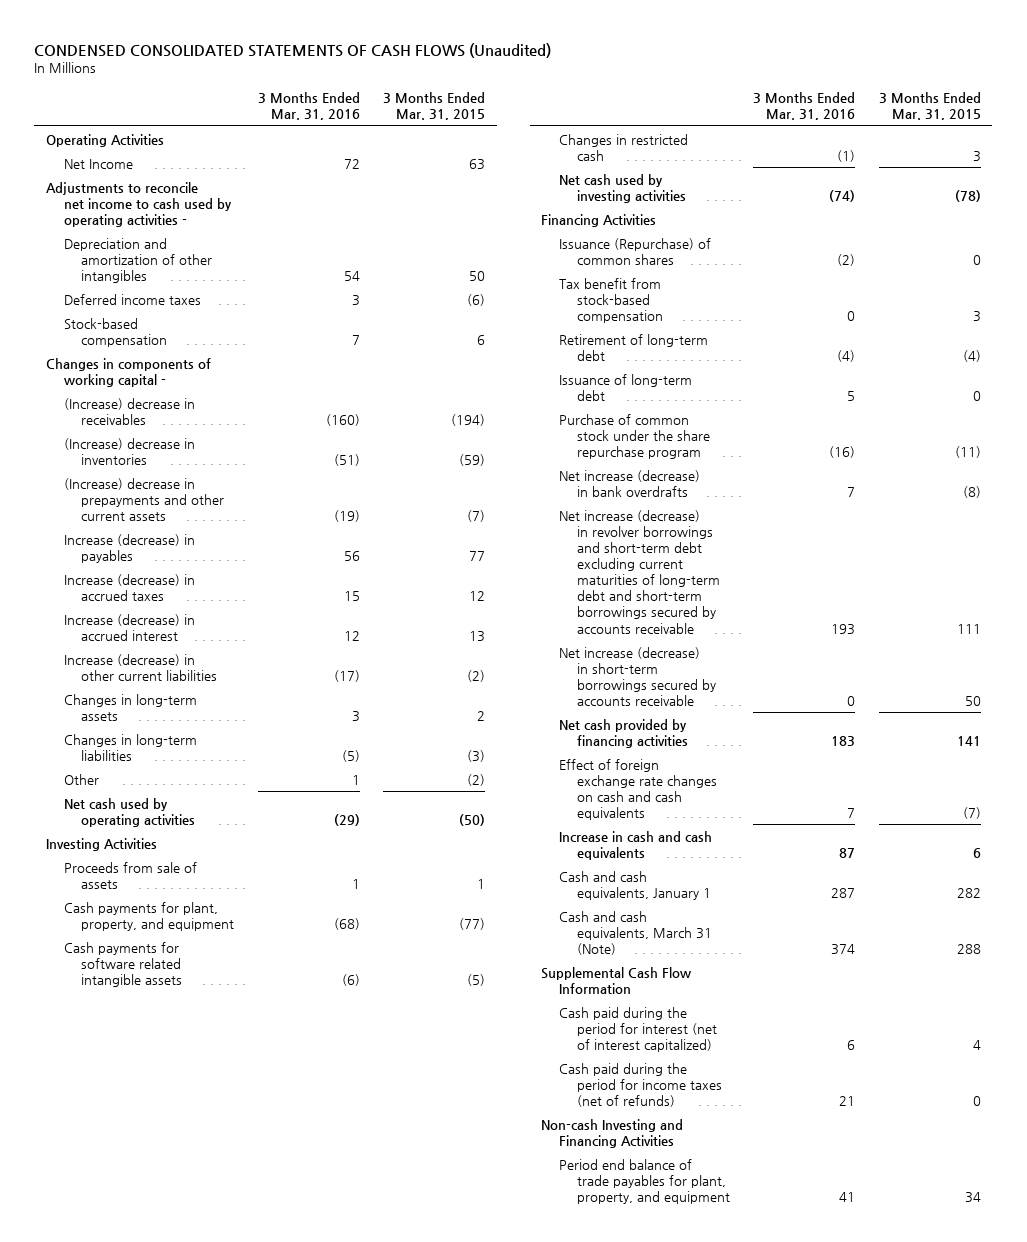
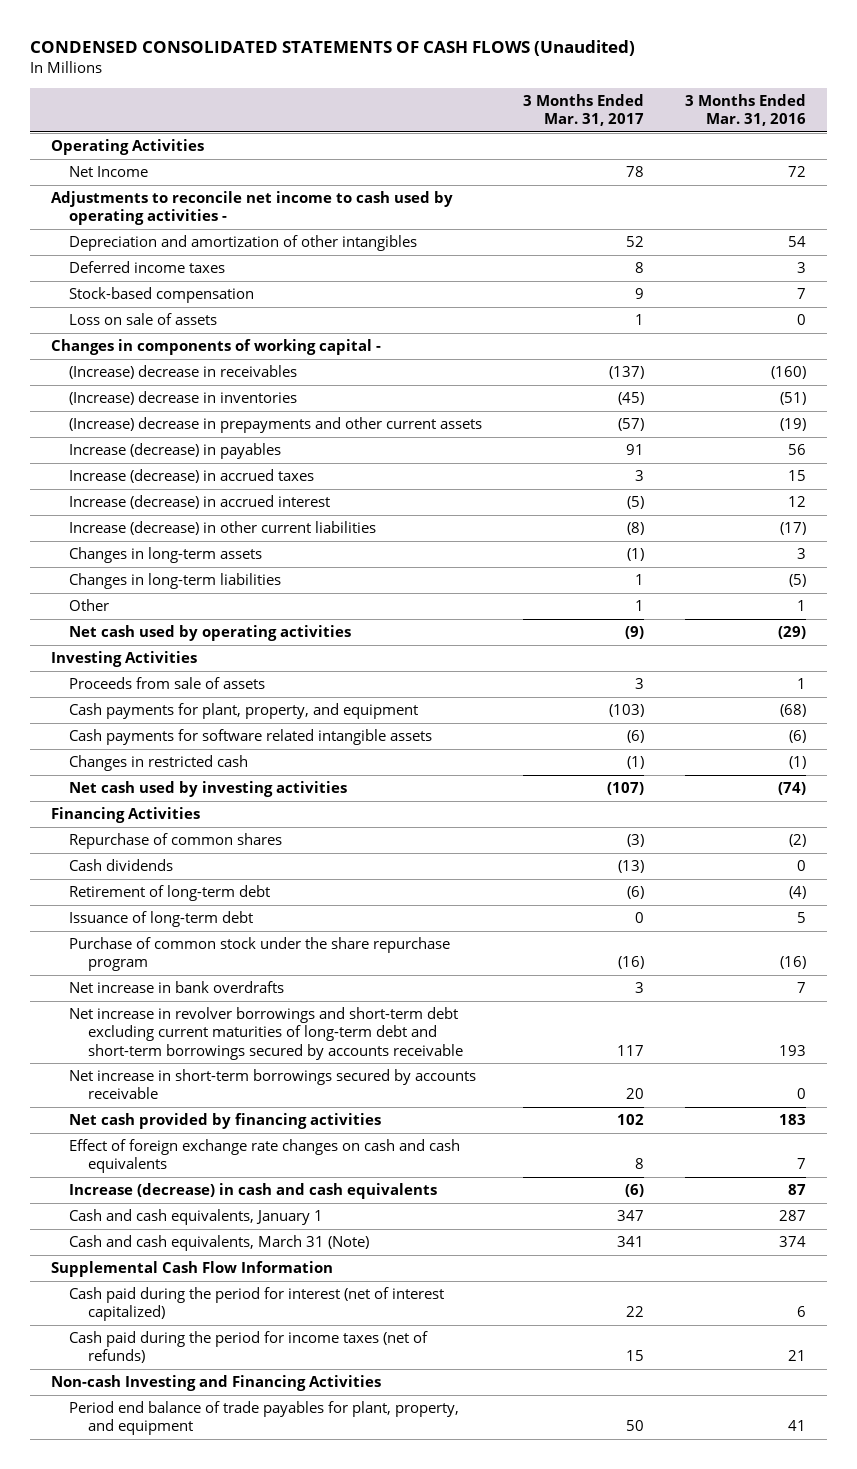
[383,92,486,121] 3 Months Ended Mar. 31, 2015 -> none
none -> [523,93,645,127] 3 Months Ended Mar. 31, 2017
none -> [69,313,218,326] Loss on sale of assets
[559,277,664,323] Tax benefit from stock-based compensation -> none
[559,237,712,265] Issuance (Repurchase) of common shares -> [69,833,283,850] Repurchase of common shares
none -> [69,859,174,872] Cash dividends
[559,469,701,497] Net increase (decrease) in bank overdrafts -> [69,981,285,994] Net increase in bank overdrafts
[559,509,721,634] Net increase (decrease) in revolver borrowings and short-term debt excluding current maturities of long-term debt and short-term borrowings secured by accounts receivable -> [69,1007,463,1060] Net increase in revolver borrowings and short-term debt excluding current maturities of long-term debt and short-term borrowings secured by accounts receivable
[559,646,717,706] Net increase (decrease) in short-term borrowings secured by accounts receivable -> [69,1069,477,1100] Net increase in short-term borrowings secured by accounts receivable
[559,830,713,860] Increase in cash and cash equivalents -> [69,1183,438,1200] Increase (decrease) in cash and cash equivalents

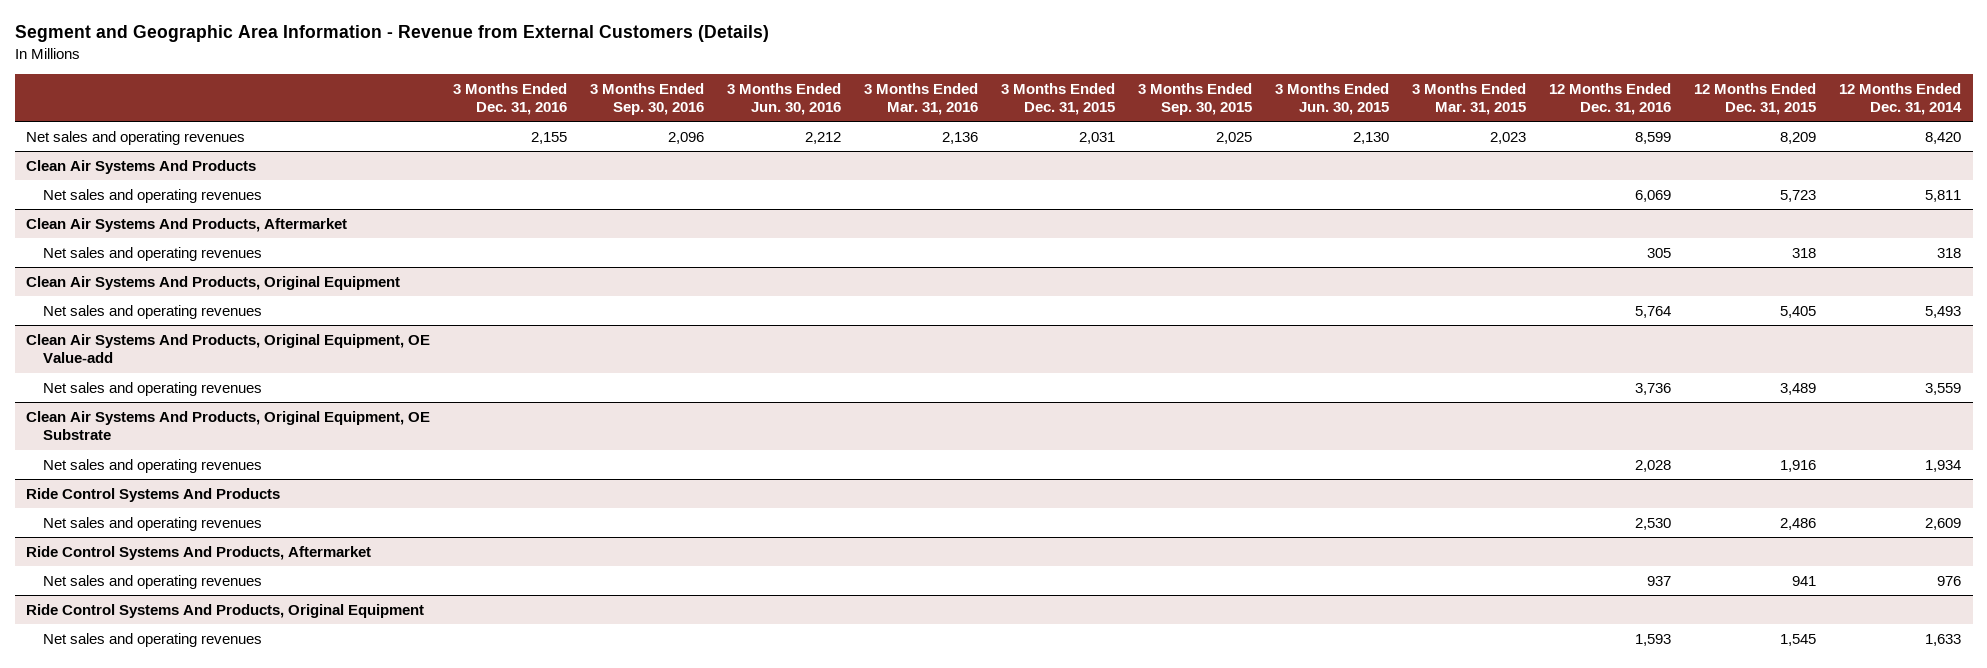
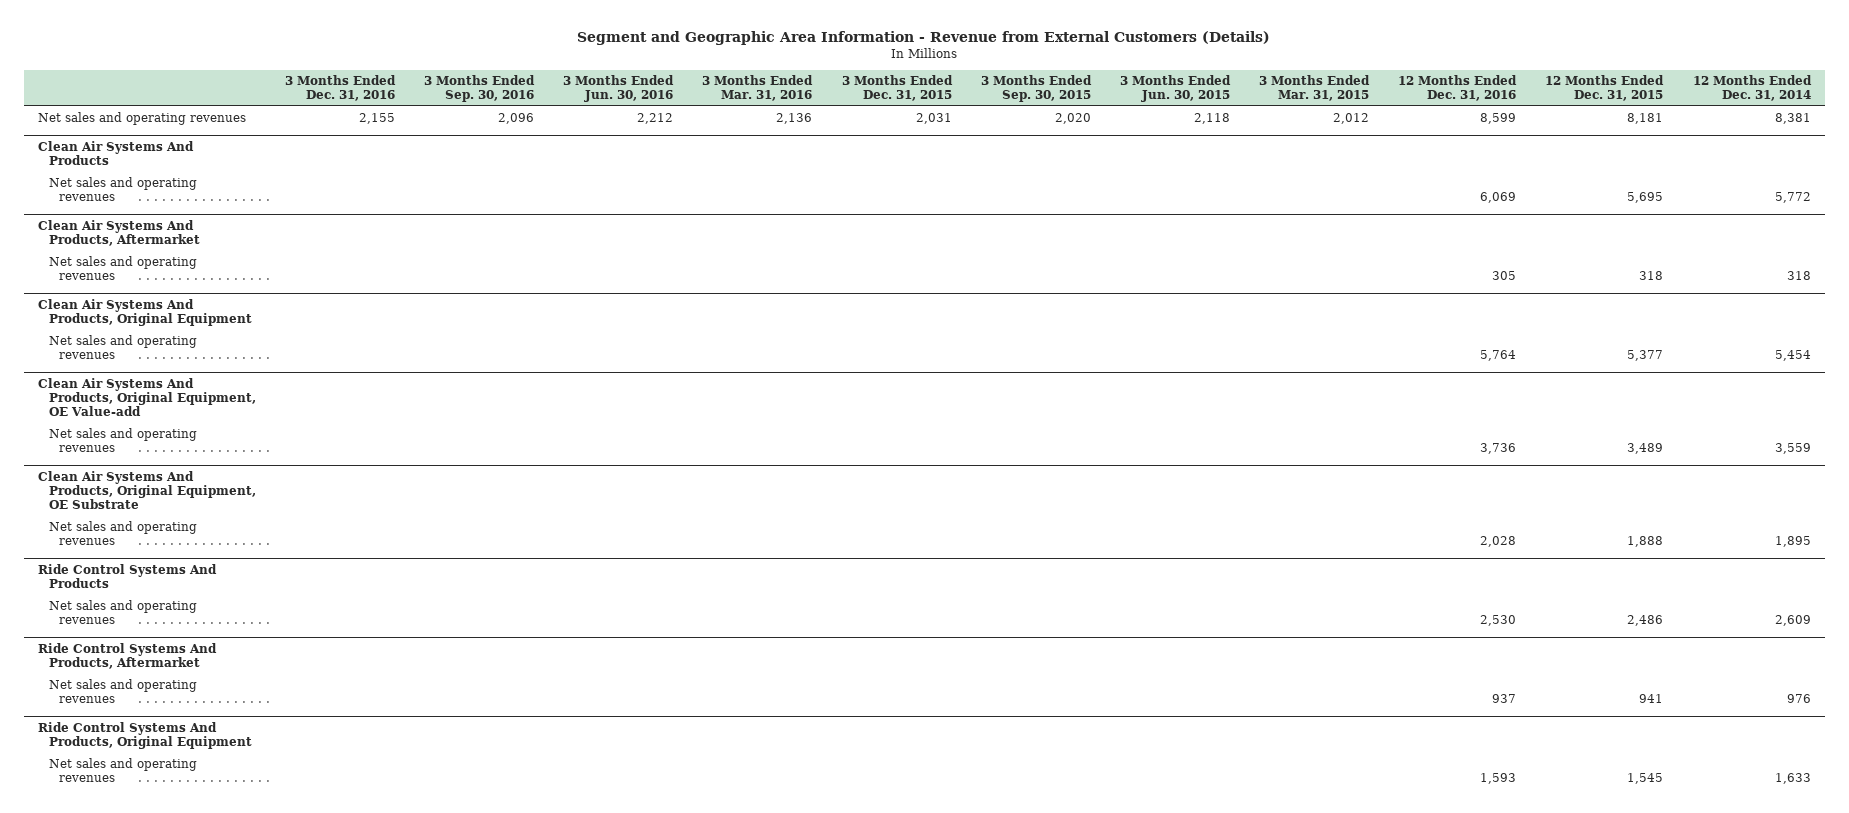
[1216,131,1253,144] 2,025 -> [1054,113,1091,125] 2,020
[1353,131,1390,144] 2,130 -> [1193,113,1230,125] 2,118
[1490,131,1527,144] 2,023 -> [1333,113,1370,125] 2,012
[1780,131,1817,144] 8,209 -> [1627,113,1664,125] 8,181
[1925,131,1962,144] 8,420 -> [1774,113,1811,125] 8,381
[1780,189,1817,202] 5,723 -> [1627,192,1664,204] 5,695
[1925,189,1962,202] 5,811 -> [1774,192,1811,204] 5,772
[1780,305,1817,318] 5,405 -> [1627,350,1664,362] 5,377
[1925,305,1962,318] 5,493 -> [1774,350,1811,362] 5,454
[1780,459,1817,472] 1,916 -> [1627,536,1664,548] 1,888
[1925,459,1962,472] 1,934 -> [1774,536,1811,548] 1,895

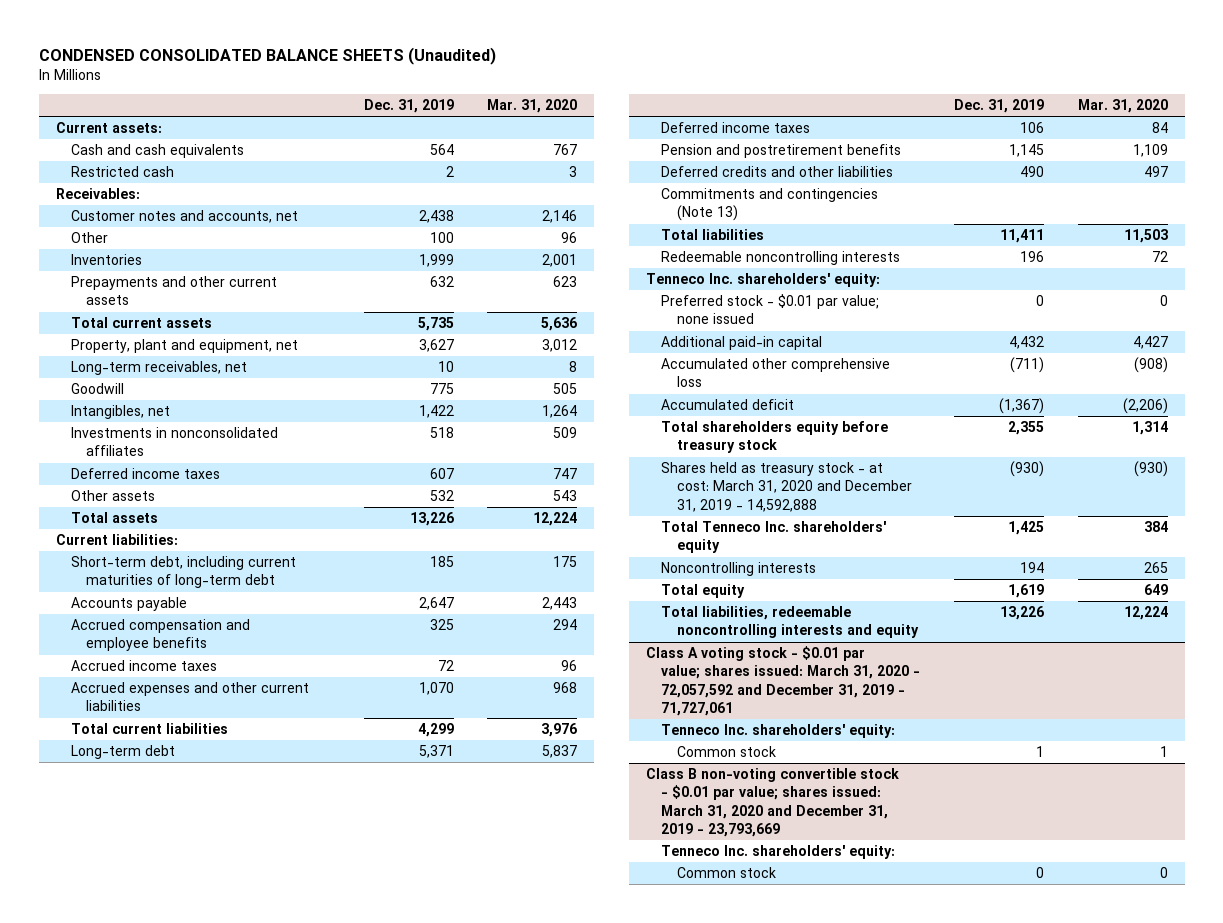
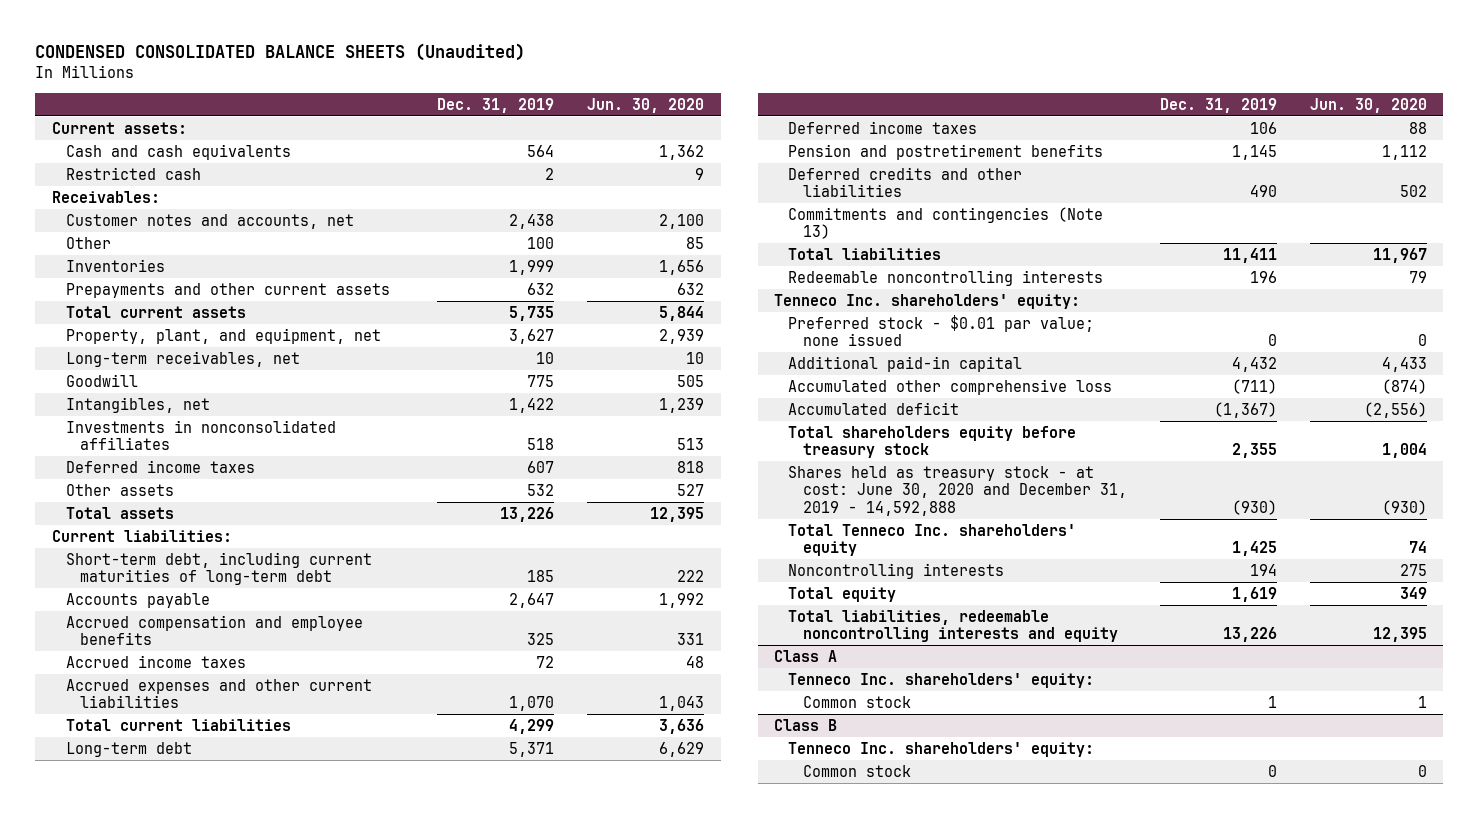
[487,99,578,114] Mar. 31, 2020 -> none
none -> [587,97,705,113] Jun. 30, 2020
[70,339,298,354] Property, plant and equipment, net -> [65,327,381,344] Property, plant, and equipment, net
[661,462,912,512] Shares held as treasury stock - at cost: March 31, 2020 and December 31, 2019 - 14,592,888 -> [788,465,1127,516] Shares held as treasury stock - at cost: June 30, 2020 and December 31, 2019 - 14,592,888
[646,646,921,716] Class A voting stock - $0.01 par value; shares issued: March 31, 2020 - 72,057,592 and December 31, 2019 - 71,727,061 -> [774,649,838,662] Class A
[646,768,900,837] Class B non-voting convertible stock - $0.01 par value; shares issued: March 31, 2020 and December 31, 2019 - 23,793,669 -> [774,718,838,731] Class B

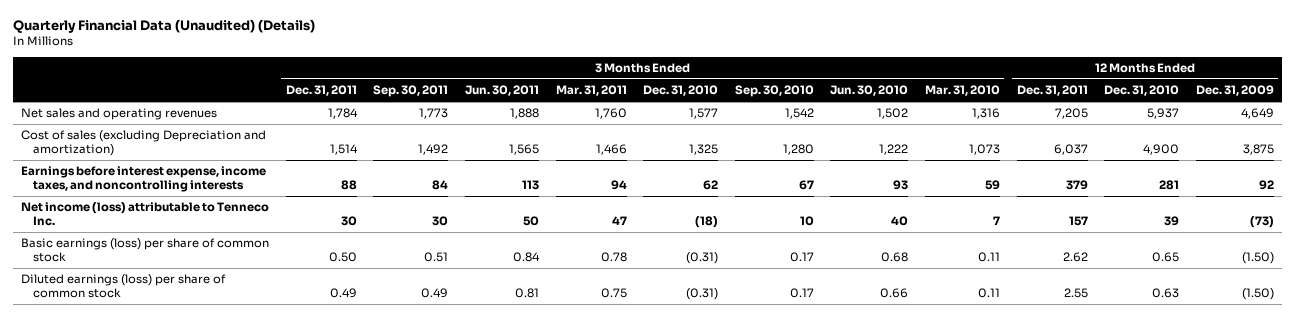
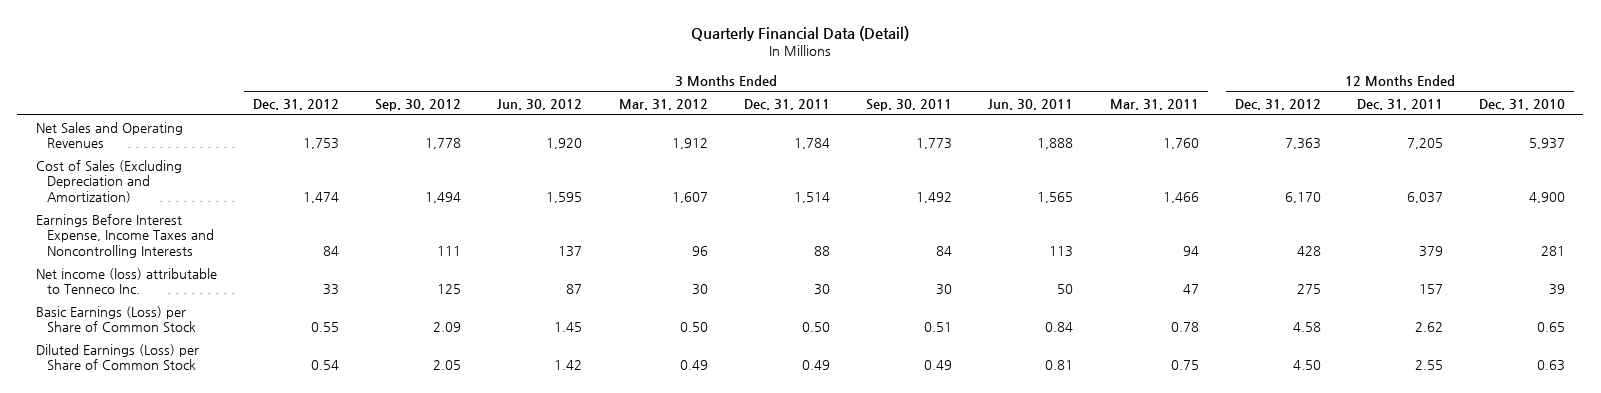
[12,19,315,34] Quarterly Financial Data (Unaudited) (Details) -> [691,25,910,41] Quarterly Financial Data (Detail)
[643,85,719,97] Dec. 31, 2010 -> none
[734,85,814,98] Sep. 30, 2010 -> none
[830,85,909,97] Jun. 30, 2010 -> none
[924,85,1000,97] Mar. 31, 2010 -> none
[1195,85,1274,97] Dec. 31, 2009 -> none
none -> [252,98,339,110] Dec. 31, 2012
none -> [375,98,462,111] Sep. 30, 2012
none -> [497,98,583,110] Jun. 30, 2012
none -> [618,98,708,110] Mar. 31, 2012
none -> [1234,98,1321,110] Dec. 31, 2012
[21,108,218,121] Net sales and operating revenues -> [35,122,183,149] Net Sales and Operating Revenues
[21,130,267,157] Cost of sales (excluding Depreciation and amortization) -> [35,160,182,203] Cost of Sales (Excluding Depreciation and Amortization)
[21,166,267,193] Earnings before interest expense, income taxes, and noncontrolling interests -> [35,214,215,258] Earnings Before Interest Expense, Income Taxes and Noncontrolling Interests
[21,238,270,263] Basic earnings (loss) per share of common stock -> [35,306,197,333] Basic Earnings (Loss) per Share of Common Stock
[21,274,227,299] Diluted earnings (loss) per share of common stock -> [35,344,199,371] Diluted Earnings (Loss) per Share of Common Stock

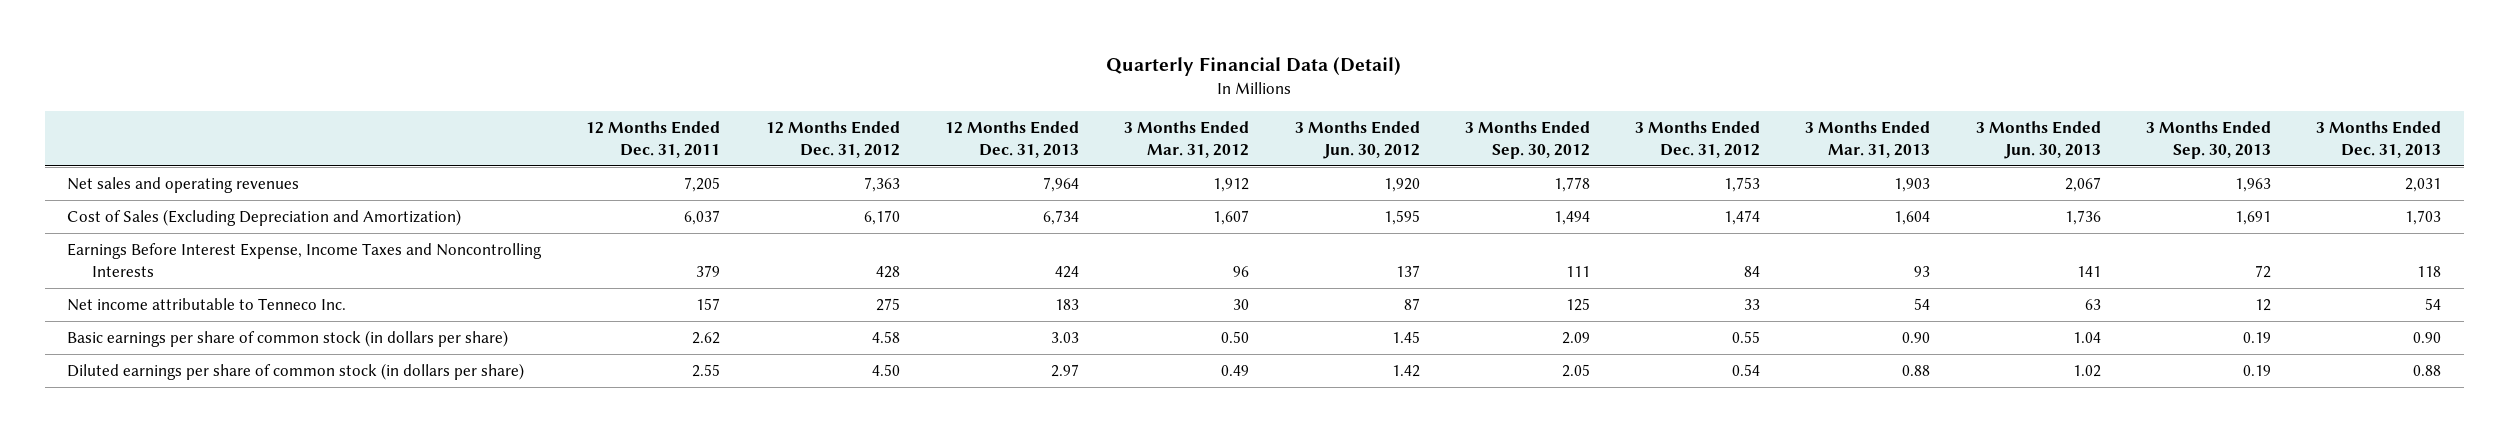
[743,98,830,110] Dec. 31, 2011 -> none
[866,98,953,111] Sep. 30, 2011 -> none
[988,98,1074,110] Jun. 30, 2011 -> none
[1109,98,1199,110] Mar. 31, 2011 -> none
[1479,98,1566,110] Dec. 31, 2010 -> none
none -> [944,121,1079,158] 12 Months Ended Dec. 31, 2013
none -> [1805,121,1931,158] 3 Months Ended Mar. 31, 2013
none -> [1975,121,2101,159] 3 Months Ended Jun. 30, 2013
none -> [2145,121,2271,159] 3 Months Ended Sep. 30, 2013
none -> [2316,121,2442,158] 3 Months Ended Dec. 31, 2013
[35,122,183,149] Net Sales and Operating Revenues -> [67,177,300,194] Net sales and operating revenues
[35,268,217,295] Net income (loss) attributable to Tenneco Inc. -> [67,298,347,312] Net income attributable to Tenneco Inc.
[35,306,197,333] Basic Earnings (Loss) per Share of Common Stock -> [67,330,509,348] Basic earnings per share of common stock (in dollars per share)
[35,344,199,371] Diluted Earnings (Loss) per Share of Common Stock -> [67,363,525,381] Diluted earnings per share of common stock (in dollars per share)

